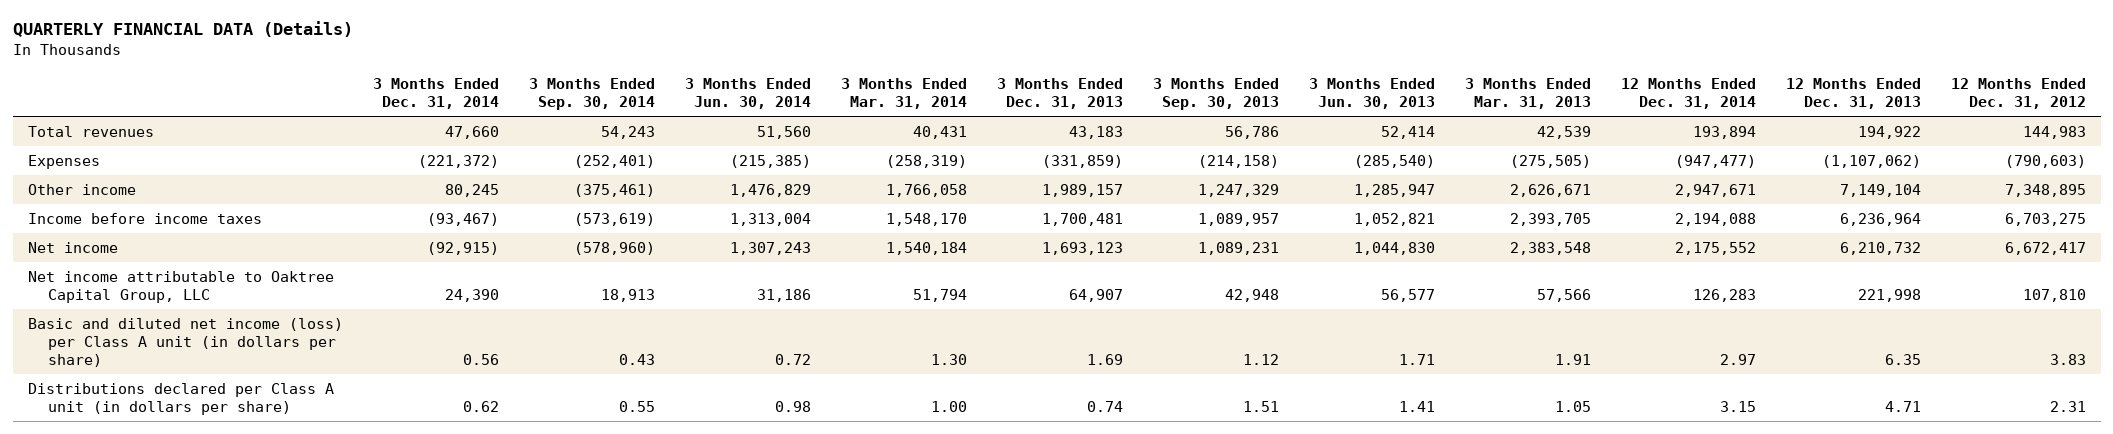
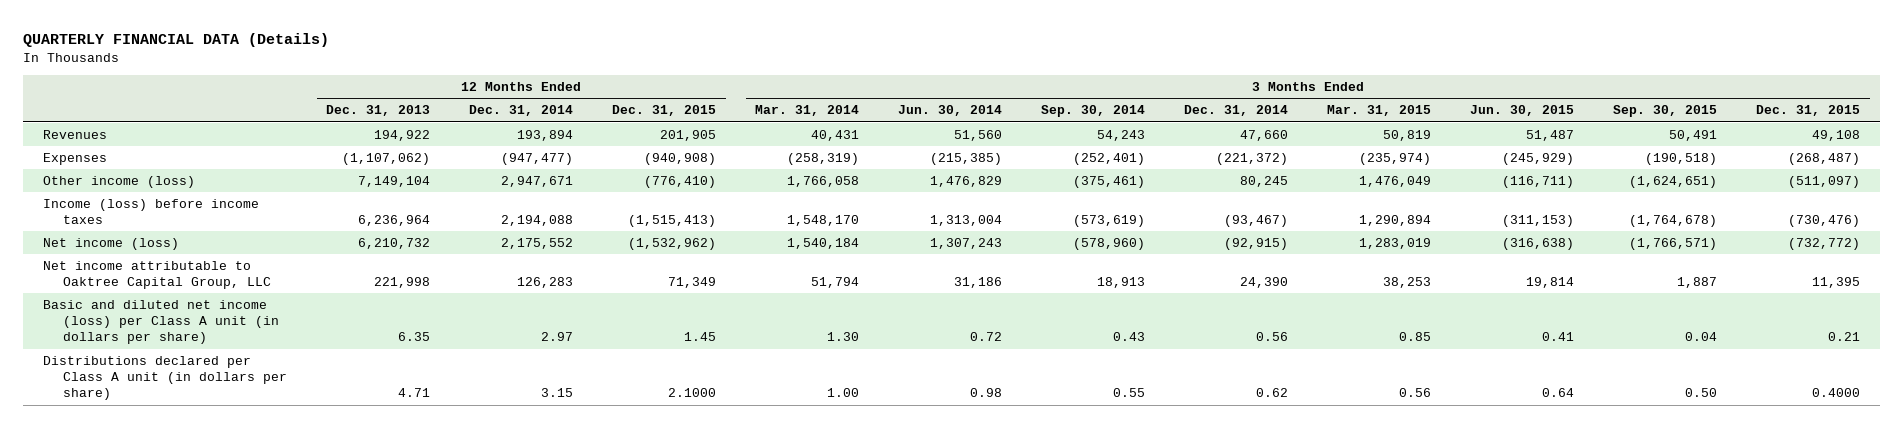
[996,77,1123,109] 3 Months Ended Dec. 31, 2013 -> none
[1152,77,1279,110] 3 Months Ended Sep. 30, 2013 -> none
[1308,77,1435,109] 3 Months Ended Jun. 30, 2013 -> none
[1464,77,1591,109] 3 Months Ended Mar. 31, 2013 -> none
[1950,77,2086,109] 12 Months Ended Dec. 31, 2012 -> none
none -> [612,105,717,117] Dec. 31, 2015
none -> [1327,105,1432,117] Mar. 31, 2015
none -> [1470,105,1575,117] Jun. 30, 2015
none -> [1613,105,1718,118] Sep. 30, 2015
none -> [1756,105,1861,117] Dec. 31, 2015
[27,125,154,137] Total revenues -> [42,129,107,139] Revenues
[27,183,136,195] Other income -> [42,175,195,188] Other income (loss)
[27,212,262,224] Income before income taxes -> [42,198,259,225] Income (loss) before income taxes
[27,241,118,253] Net income -> [42,237,179,250] Net income (loss)

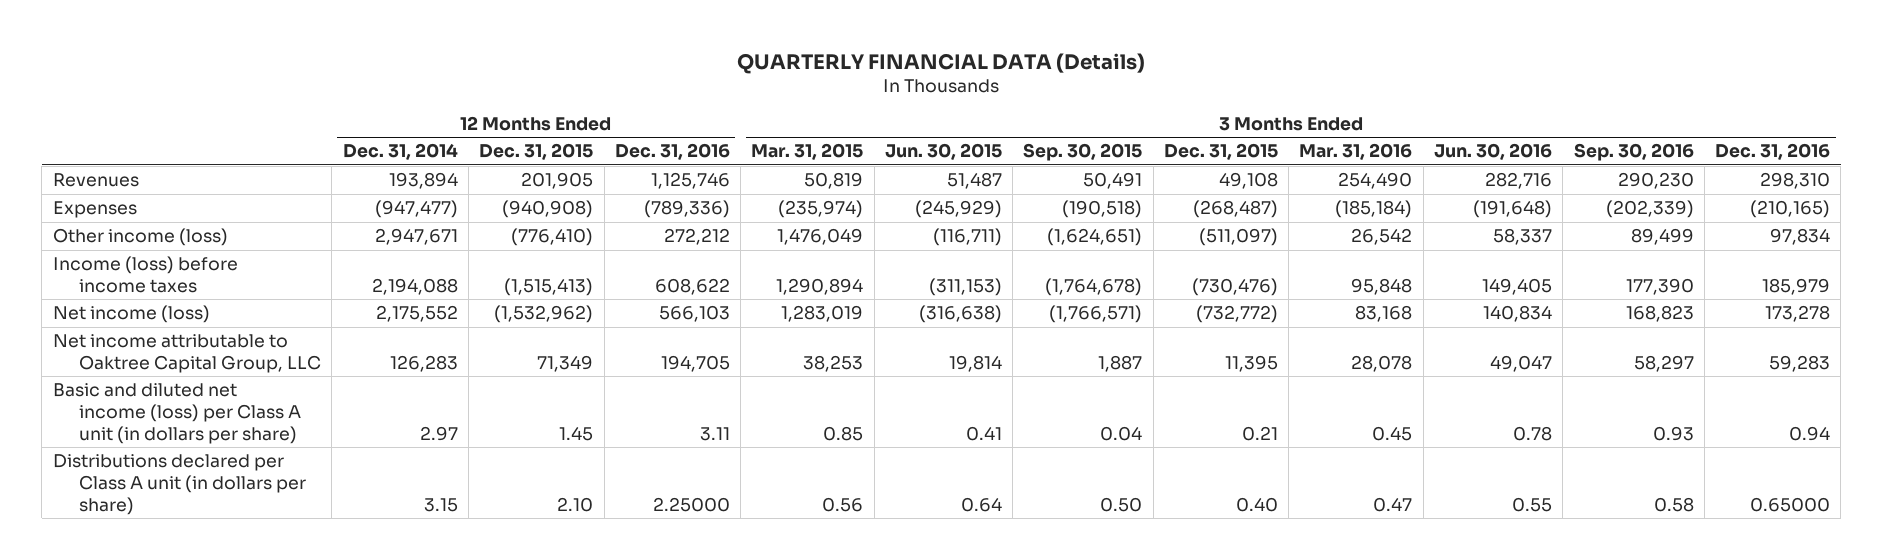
[326,105,431,117] Dec. 31, 2013 -> none
[755,105,860,117] Mar. 31, 2014 -> none
[898,105,1003,117] Jun. 30, 2014 -> none
[1041,105,1146,118] Sep. 30, 2014 -> none
[1184,105,1289,117] Dec. 31, 2014 -> none
none -> [614,143,730,161] Dec. 31, 2016
none -> [1299,143,1413,161] Mar. 31, 2016
none -> [1434,143,1553,161] Jun. 30, 2016
none -> [1573,143,1694,162] Sep. 30, 2016
none -> [1715,143,1831,161] Dec. 31, 2016
[668,388,717,398] 2.1000 -> [557,496,594,512] 2.10
[1812,388,1861,398] 0.4000 -> [1235,496,1278,512] 0.40

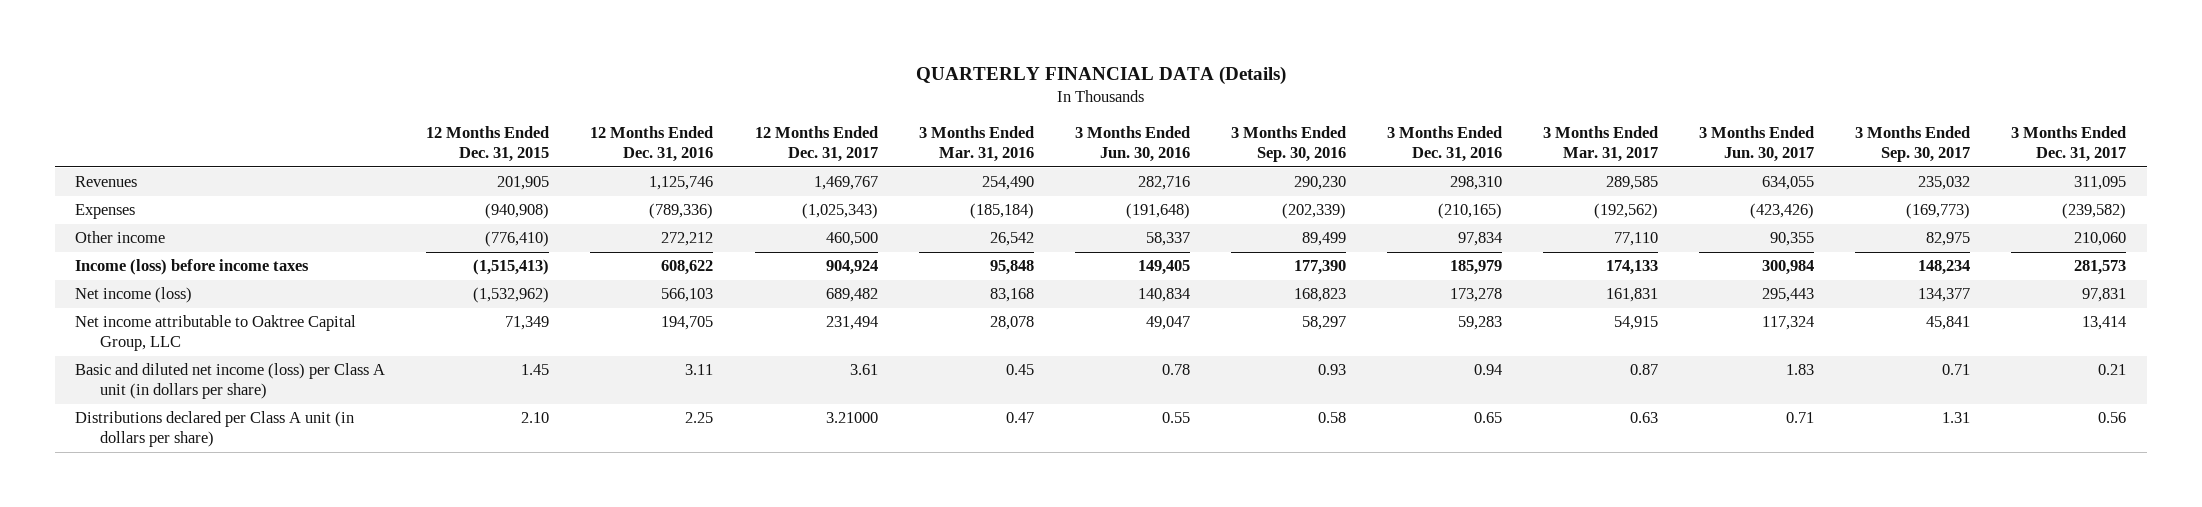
[342,143,458,161] Dec. 31, 2014 -> none
[751,143,864,161] Mar. 31, 2015 -> none
[884,143,1002,161] Jun. 30, 2015 -> none
[1023,143,1143,162] Sep. 30, 2015 -> none
[1163,143,1278,161] Dec. 31, 2015 -> none
none -> [754,125,878,163] 12 Months Ended Dec. 31, 2017
none -> [1543,125,1659,163] 3 Months Ended Mar. 31, 2017
none -> [1699,125,1815,163] 3 Months Ended Jun. 30, 2017
none -> [1855,125,1971,163] 3 Months Ended Sep. 30, 2017
none -> [2011,125,2127,163] 3 Months Ended Dec. 31, 2017
[52,228,228,247] Other income (loss) -> [75,231,166,244] Other income
[652,496,730,512] 2.25000 -> [685,412,714,424] 2.25
[1750,496,1831,512] 0.65000 -> [1473,412,1502,424] 0.65

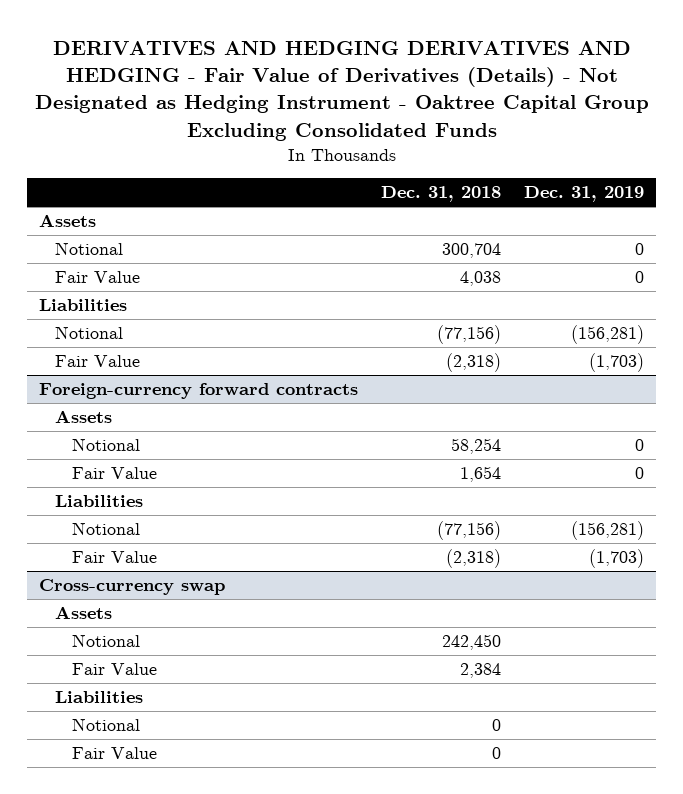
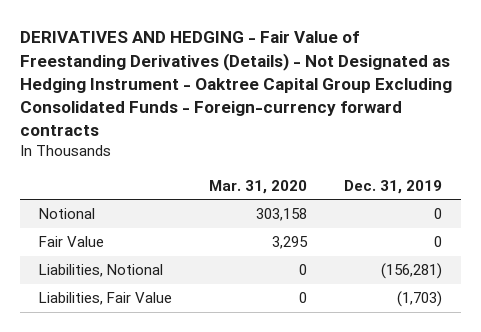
[34,40,649,141] DERIVATIVES AND HEDGING DERIVATIVES AND HEDGING - Fair Value of Derivatives (Details) - Not Designated as Hedging Instrument - Oaktree Capital Group Excluding Consolidated Funds -> [20,31,453,137] DERIVATIVES AND HEDGING - Fair Value of Freestanding Derivatives (Details) - Not Designated as Hedging Instrument - Oaktree Capital Group Excluding Consolidated Funds - Foreign-currency forward contracts
[381,186,502,203] Dec. 31, 2018 -> none
none -> [209,179,308,194] Mar. 31, 2020
[38,214,96,228] Assets -> none
[38,299,127,312] Liabilities -> none
[38,383,358,400] Foreign-currency forward contracts -> none
[55,410,113,424] Assets -> none
[71,438,140,452] Notional -> none
[71,467,157,480] Fair Value -> none
[55,495,144,508] Liabilities -> none
[71,522,140,536] Notional -> none
[71,551,157,564] Fair Value -> none
[38,579,225,596] Cross-currency swap -> none
[55,606,113,620] Assets -> none
[71,634,140,648] Notional -> none
[71,663,157,676] Fair Value -> none
[55,691,144,704] Liabilities -> none
[71,718,140,732] Notional -> none
[71,747,157,760] Fair Value -> none
[55,326,124,340] Notional -> [38,264,163,278] Liabilities, Notional
[55,355,141,368] Fair Value -> [38,292,172,306] Liabilities, Fair Value

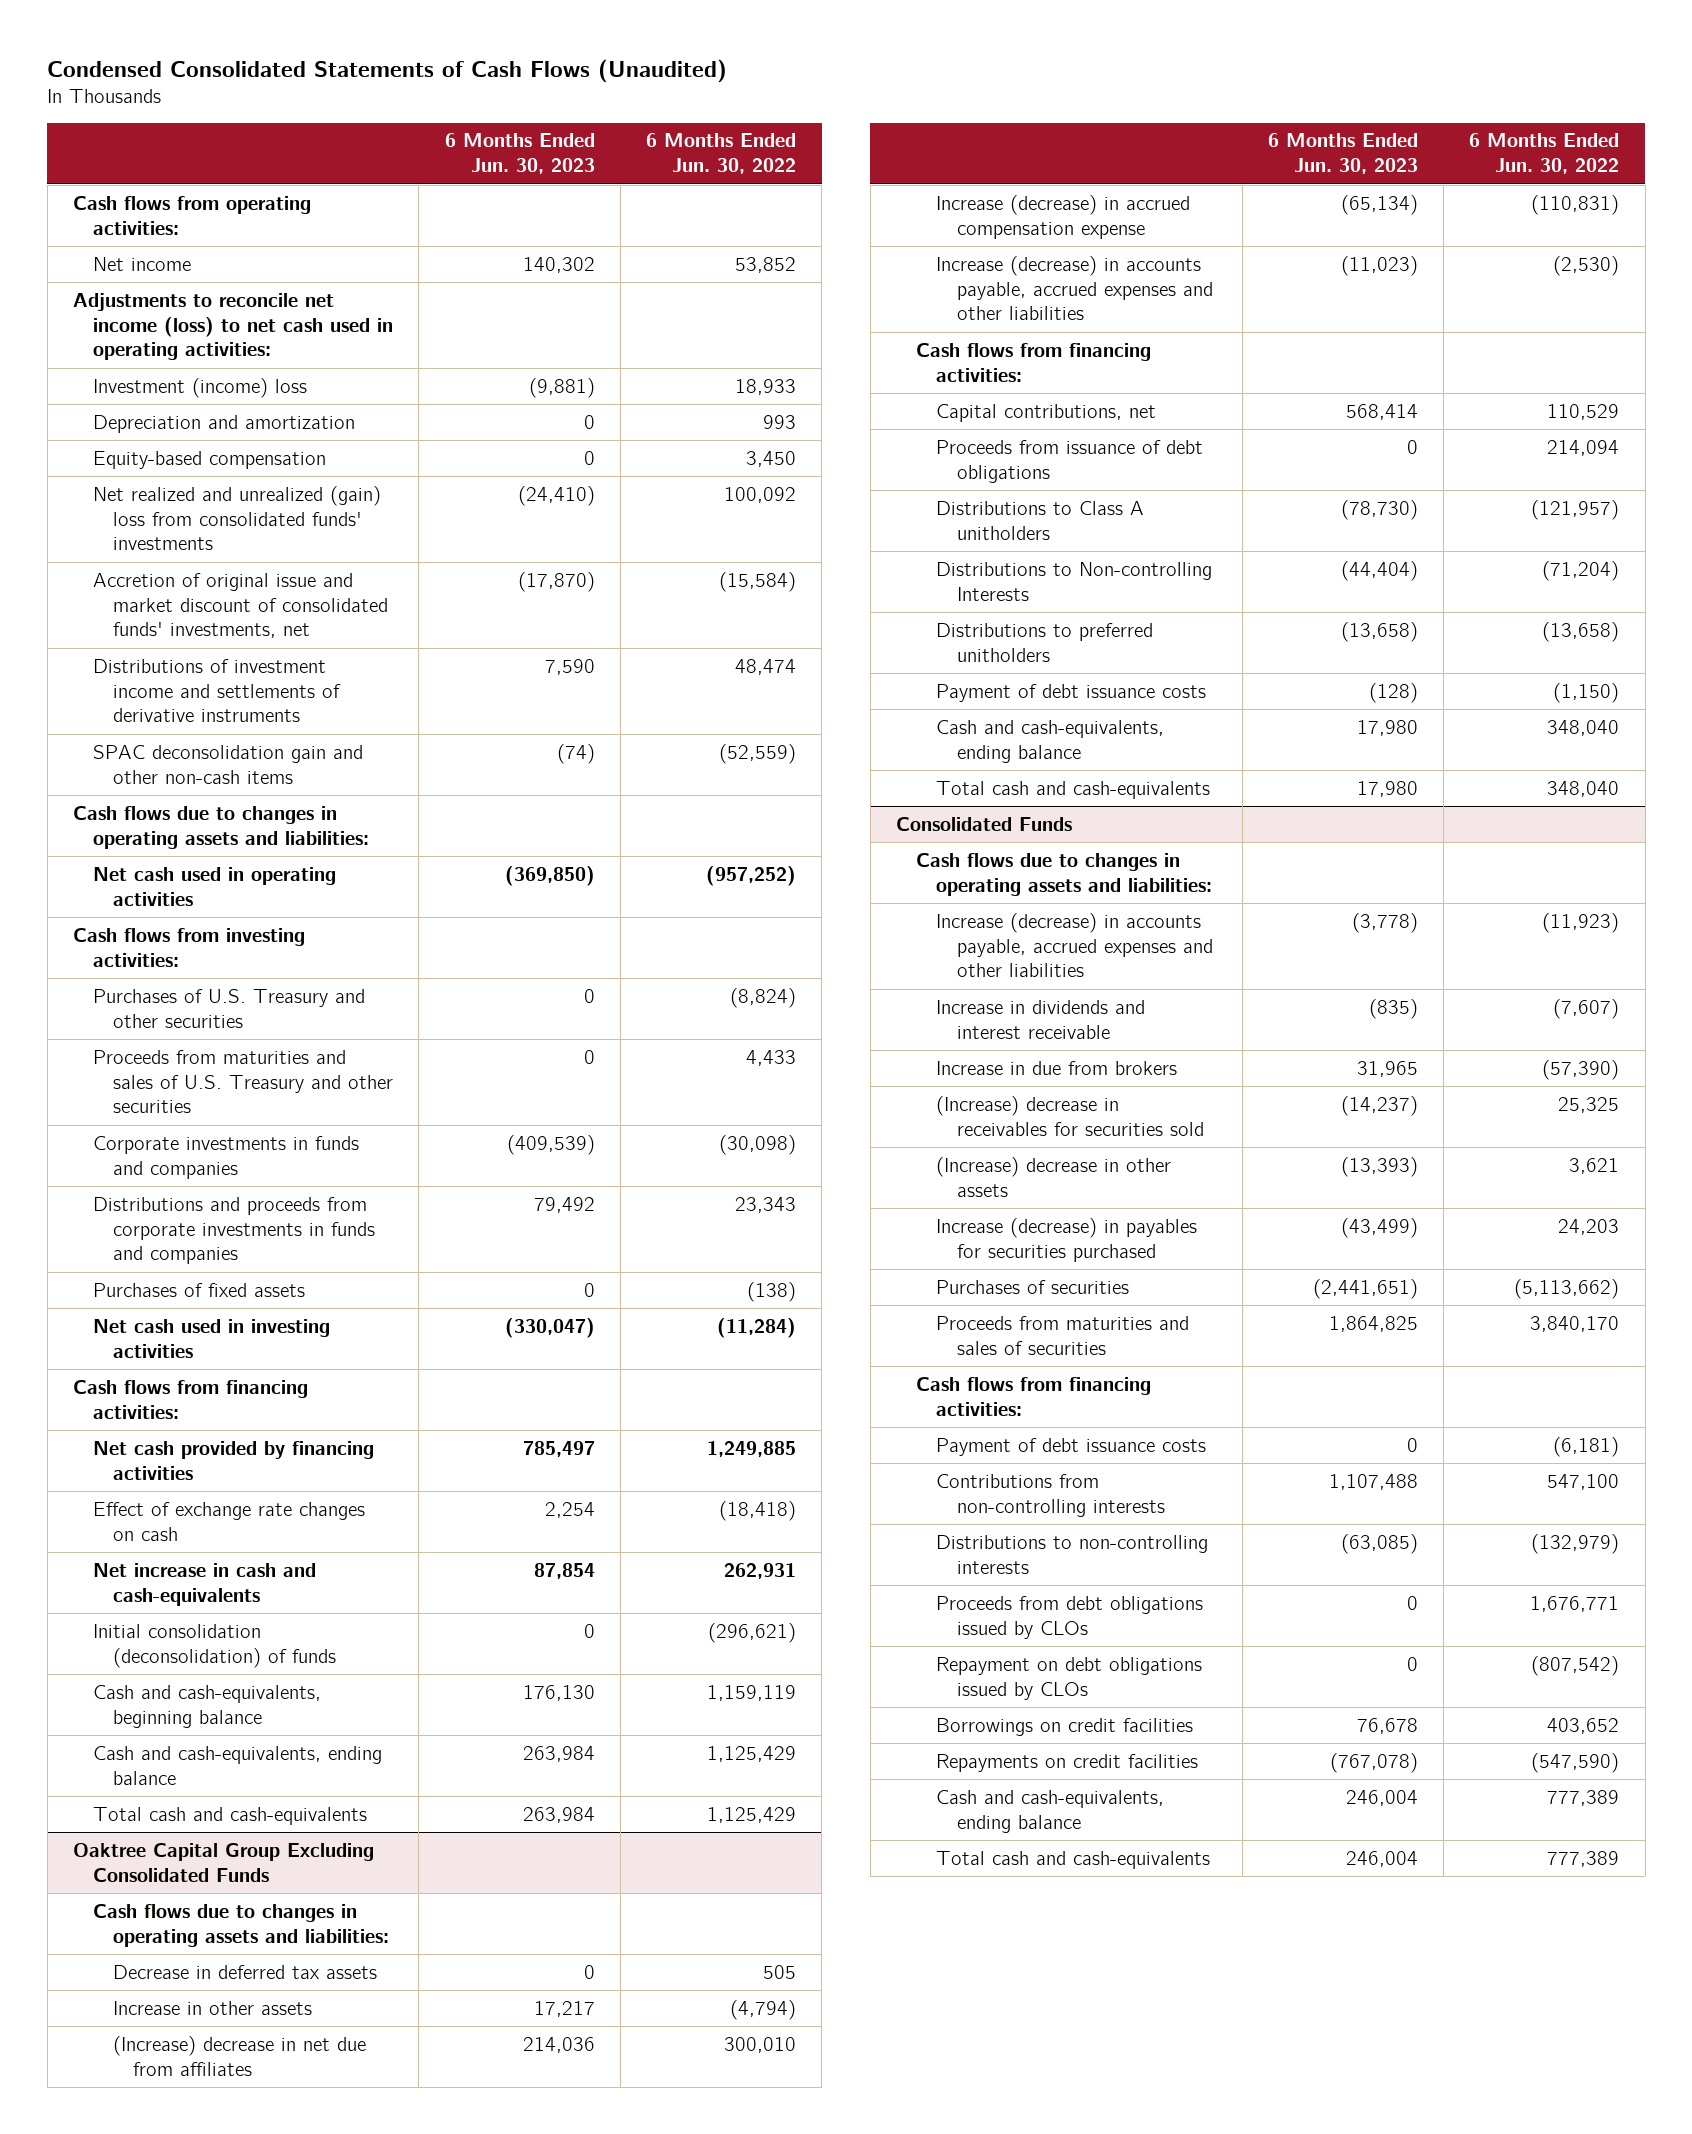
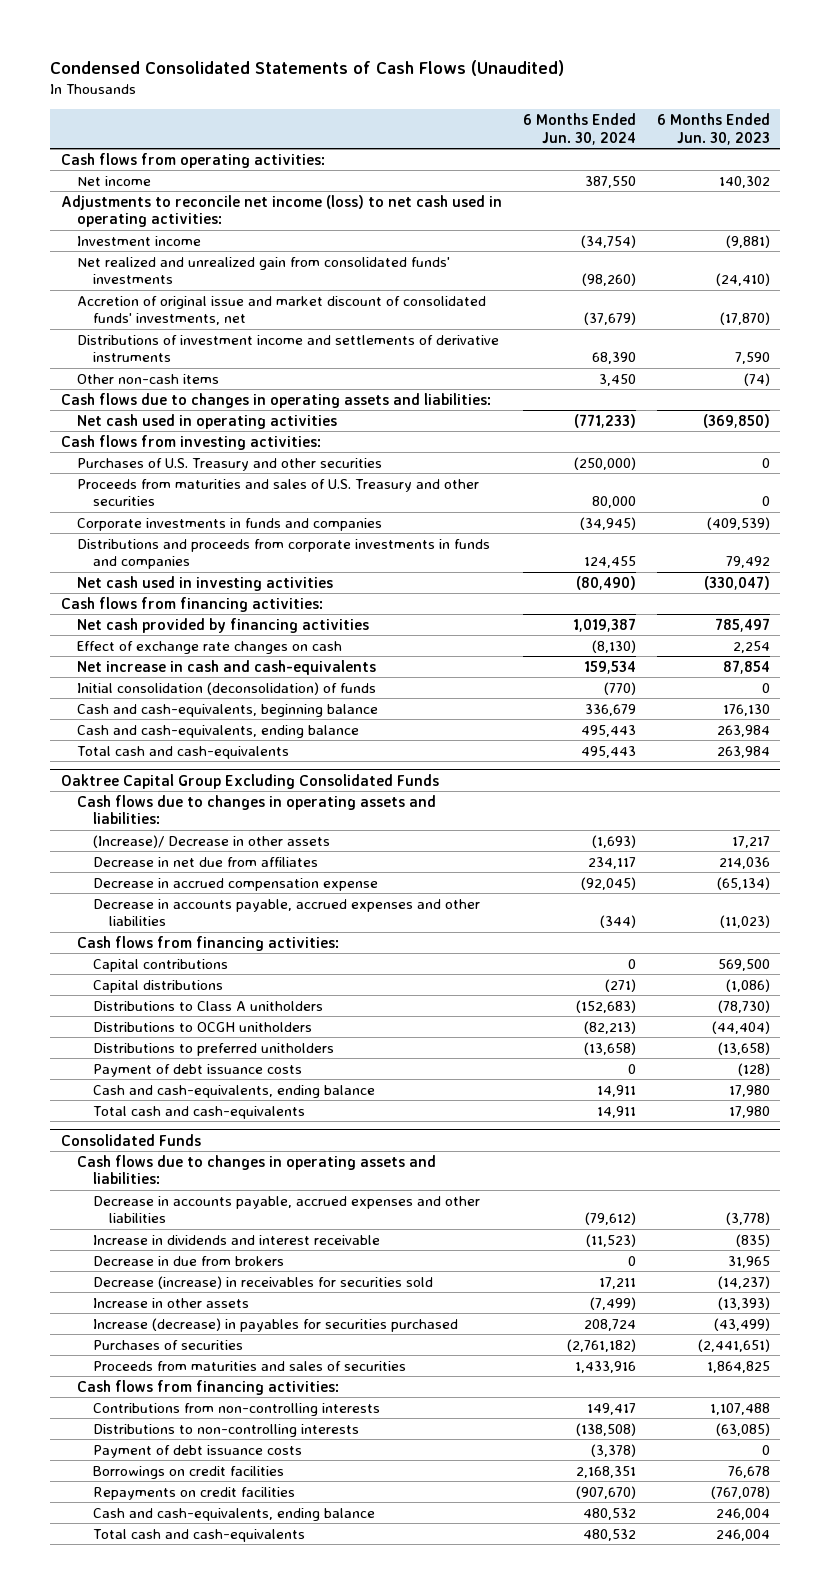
[646,133,797,175] 6 Months Ended Jun. 30, 2022 -> none
none -> [522,113,636,145] 6 Months Ended Jun. 30, 2024
[92,414,355,433] Depreciation and amortization -> none
[92,450,326,469] Equity-based compensation -> none
[92,377,307,398] Investment (income) loss -> [76,235,201,246] Investment income
[92,485,381,551] Net realized and unrealized (gain) loss from consolidated funds' investments -> [76,256,450,285] Net realized and unrealized gain from consolidated funds' investments
[92,744,363,784] SPAC deconsolidation gain and other non-cash items -> [76,373,219,384] Other non-cash items
[92,1282,305,1297] Purchases of fixed assets -> none
[113,1964,378,1979] Decrease in deferred tax assets -> none
[113,2000,313,2015] Increase in other assets -> [92,834,330,848] (Increase)/ Decrease in other assets
[113,2035,367,2076] (Increase) decrease in net due from affiliates -> [92,856,318,867] Decrease in net due from affiliates
[936,194,1191,239] Increase (decrease) in accrued compensation expense -> [92,877,378,891] Decrease in accrued compensation expense
[936,255,1213,321] Increase (decrease) in accounts payable, accrued expenses and other liabilities -> [92,898,480,927] Decrease in accounts payable, accrued expenses and other liabilities
[936,439,1204,483] Proceeds from issuance of debt obligations -> none
[936,403,1157,422] Capital contributions, net -> [92,958,228,972] Capital contributions
[1345,403,1418,420] 568,414 -> [717,958,770,971] 569,500
none -> [92,979,223,993] Capital distributions
[936,561,1213,601] Distributions to Non-controlling Interests -> [92,1021,312,1032] Distributions to OCGH unitholders
[936,912,1213,978] Increase (decrease) in accounts payable, accrued expenses and other liabilities -> [92,1195,480,1224] Decrease in accounts payable, accrued expenses and other liabilities
[936,1060,1178,1075] Increase in due from brokers -> [92,1255,284,1266] Decrease in due from brokers
[936,1095,1204,1136] (Increase) decrease in receivables for securities sold -> [92,1275,433,1289] Decrease (increase) in receivables for securities sold
[936,1156,1172,1197] (Increase) decrease in other assets -> [92,1297,249,1308] Increase in other assets
[936,1595,1204,1639] Proceeds from debt obligations issued by CLOs -> none
[936,1656,1203,1700] Repayment on debt obligations issued by CLOs -> none
[936,1437,1207,1456] Payment of debt issuance costs -> [92,1444,302,1458] Payment of debt issuance costs

